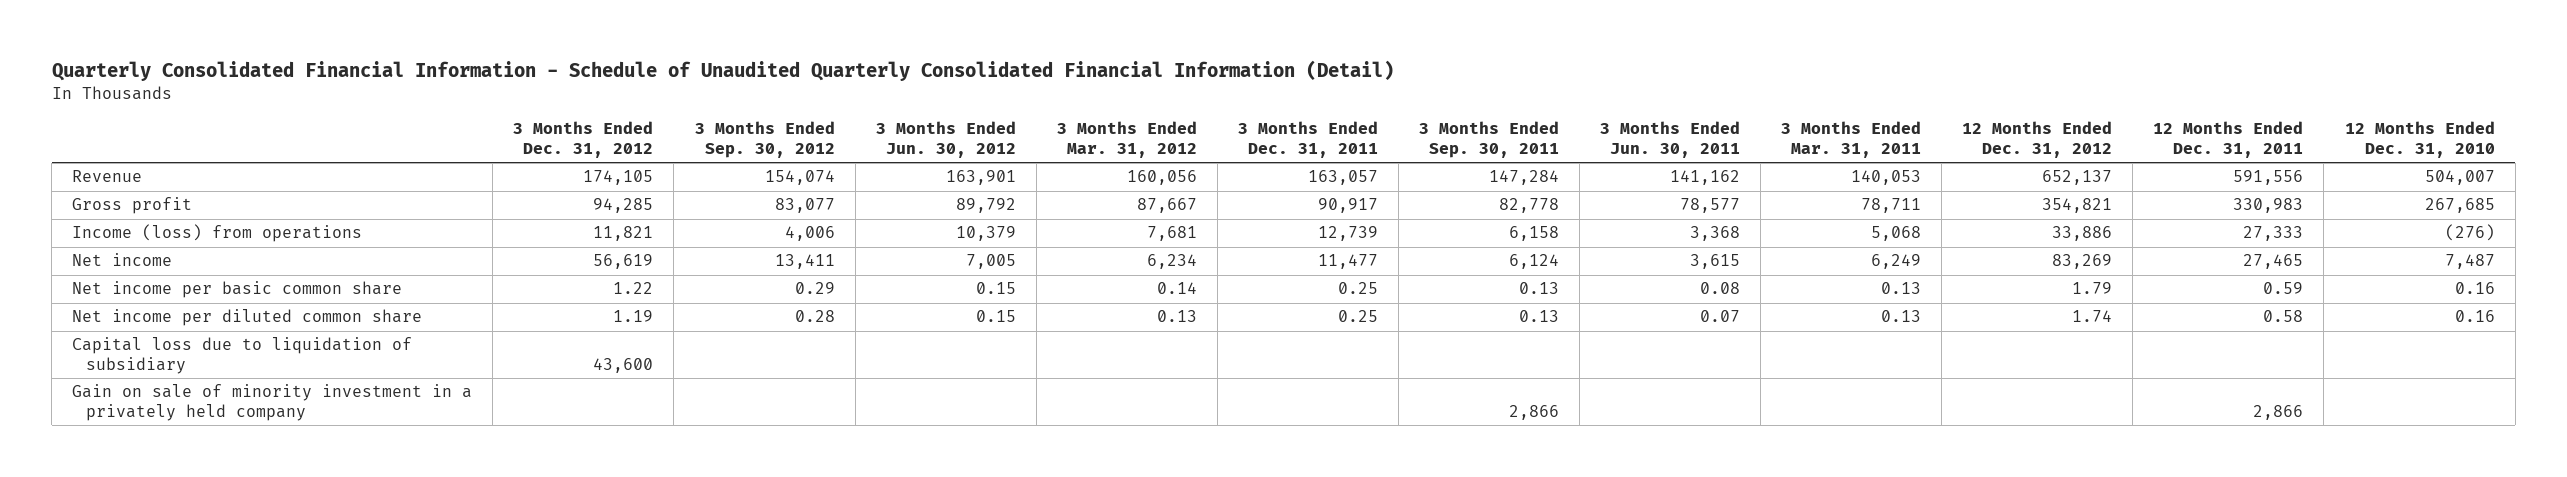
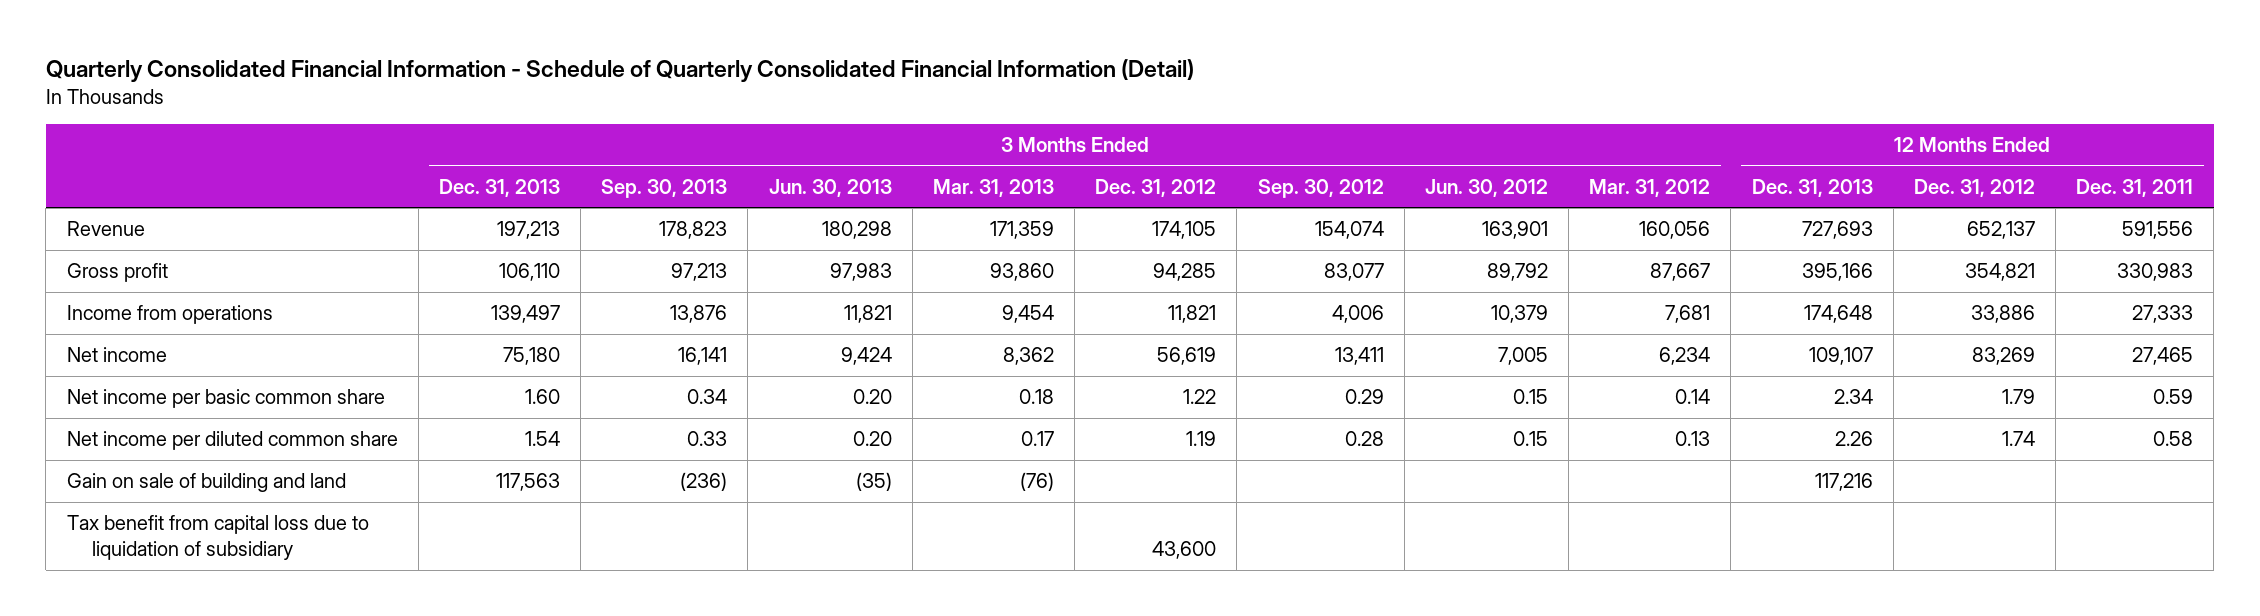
[51,59,1394,81] Quarterly Consolidated Financial Information - Schedule of Unaudited Quarterly Consolidated Financial Information (Detail) -> [45,59,1194,83] Quarterly Consolidated Financial Information - Schedule of Quarterly Consolidated Financial Information (Detail)
[1237,121,1378,158] 3 Months Ended Dec. 31, 2011 -> none
[1418,121,1559,158] 3 Months Ended Sep. 30, 2011 -> none
[1600,121,1741,158] 3 Months Ended Jun. 30, 2011 -> none
[1781,121,1922,158] 3 Months Ended Mar. 31, 2011 -> none
[2344,121,2495,158] 12 Months Ended Dec. 31, 2010 -> none
none -> [438,178,560,197] Dec. 31, 2013
none -> [601,178,728,198] Sep. 30, 2013
none -> [768,178,892,197] Jun. 30, 2013
none -> [932,178,1054,197] Mar. 31, 2013
none -> [1751,178,1873,197] Dec. 31, 2013
[72,224,363,243] Income (loss) from operations -> [66,305,273,325] Income from operations
[72,384,473,421] Gain on sale of minority investment in a privately held company -> none
none -> [66,473,346,493] Gain on sale of building and land
[72,337,413,374] Capital loss due to liquidation of subsidiary -> [66,515,369,561] Tax benefit from capital loss due to liquidation of subsidiary

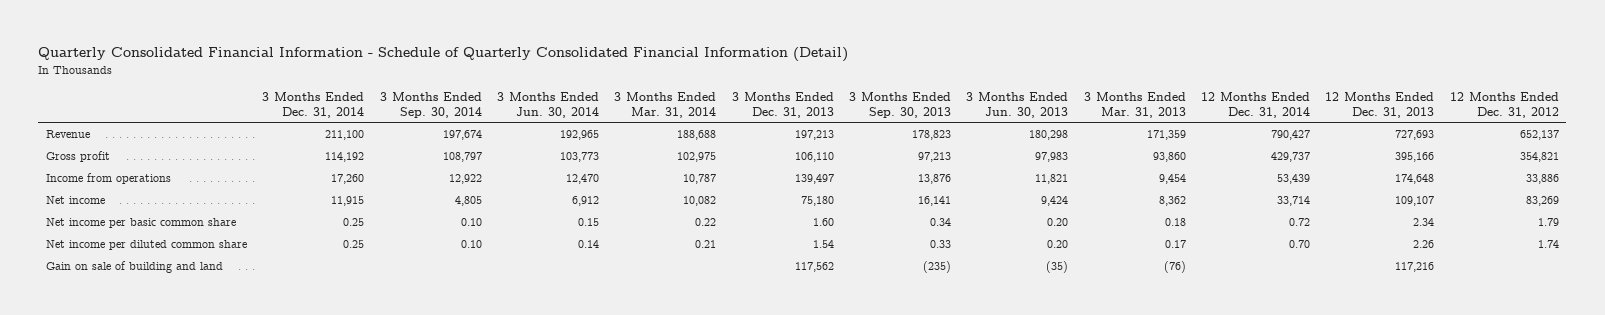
[1095,178,1217,197] Dec. 31, 2012 -> none
[1257,178,1384,198] Sep. 30, 2012 -> none
[1424,178,1548,197] Jun. 30, 2012 -> none
[1589,178,1711,197] Mar. 31, 2012 -> none
[2076,178,2194,197] Dec. 31, 2011 -> none
none -> [262,91,365,118] 3 Months Ended Dec. 31, 2014
none -> [379,91,482,118] 3 Months Ended Sep. 30, 2014
none -> [496,91,599,118] 3 Months Ended Jun. 30, 2014
none -> [614,91,717,118] 3 Months Ended Mar. 31, 2014
none -> [1200,91,1310,118] 12 Months Ended Dec. 31, 2014
[66,515,369,561] Tax benefit from capital loss due to liquidation of subsidiary -> none
[495,473,560,492] 117,563 -> [794,262,834,273] 117,562
[680,472,728,492] (236) -> [922,261,951,274] (235)

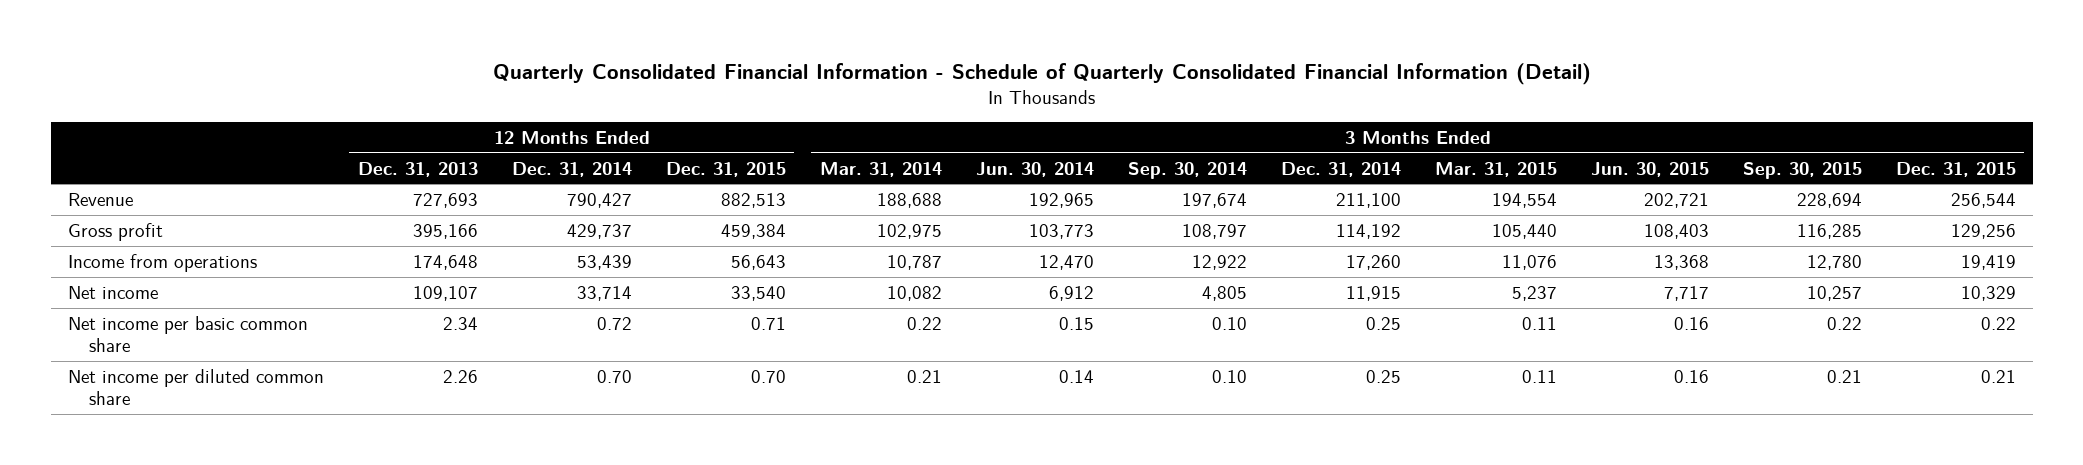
[731,91,834,118] 3 Months Ended Dec. 31, 2013 -> none
[848,91,951,118] 3 Months Ended Sep. 30, 2013 -> none
[966,91,1069,118] 3 Months Ended Jun. 30, 2013 -> none
[1083,91,1186,118] 3 Months Ended Mar. 31, 2013 -> none
[1449,91,1559,118] 12 Months Ended Dec. 31, 2012 -> none
none -> [665,161,786,177] Dec. 31, 2015
none -> [1434,161,1557,177] Mar. 31, 2015
none -> [1590,161,1709,177] Jun. 30, 2015
none -> [1742,161,1862,179] Sep. 30, 2015
none -> [1895,161,2016,177] Dec. 31, 2015
[45,261,223,274] Gain on sale of building and land -> none

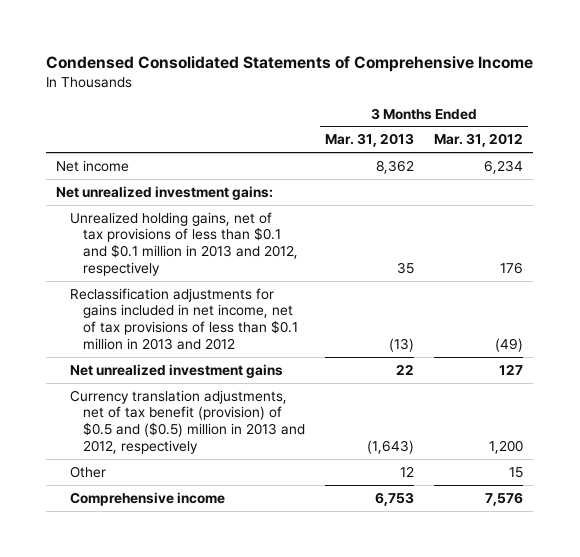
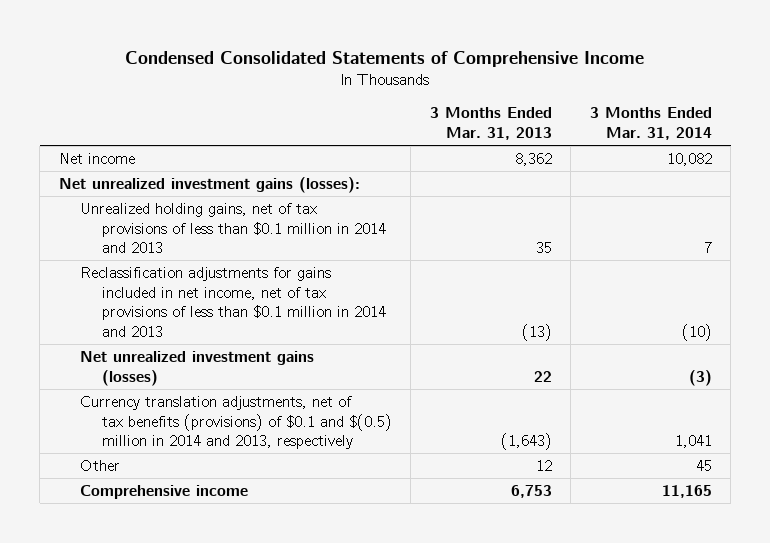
[434,133,524,148] Mar. 31, 2012 -> none
none -> [589,107,712,140] 3 Months Ended Mar. 31, 2014
[56,185,274,200] Net unrealized investment gains: -> [58,176,360,193] Net unrealized investment gains (losses):
[69,211,299,276] Unrealized holding gains, net of tax provisions of less than $0.1 and $0.1 million in 2013 and 2012, respectively -> [80,202,386,254] Unrealized holding gains, net of tax provisions of less than $0.1 million in 2014 and 2013
[69,287,299,350] Reclassification adjustments for gains included in net income, net of tax provisions of less than $0.1 million in 2013 and 2012 -> [80,266,386,337] Reclassification adjustments for gains included in net income, net of tax provisions of less than $0.1 million in 2014 and 2013
[69,363,283,378] Net unrealized investment gains -> [80,350,315,386] Net unrealized investment gains (losses)
[69,389,306,454] Currency translation adjustments, net of tax benefit (provision) of $0.5 and ($0.5) million in 2013 and 2012, respectively -> [80,395,392,450] Currency translation adjustments, net of tax benefits (provisions) of $0.1 and $(0.5) million in 2014 and 2013, respectively

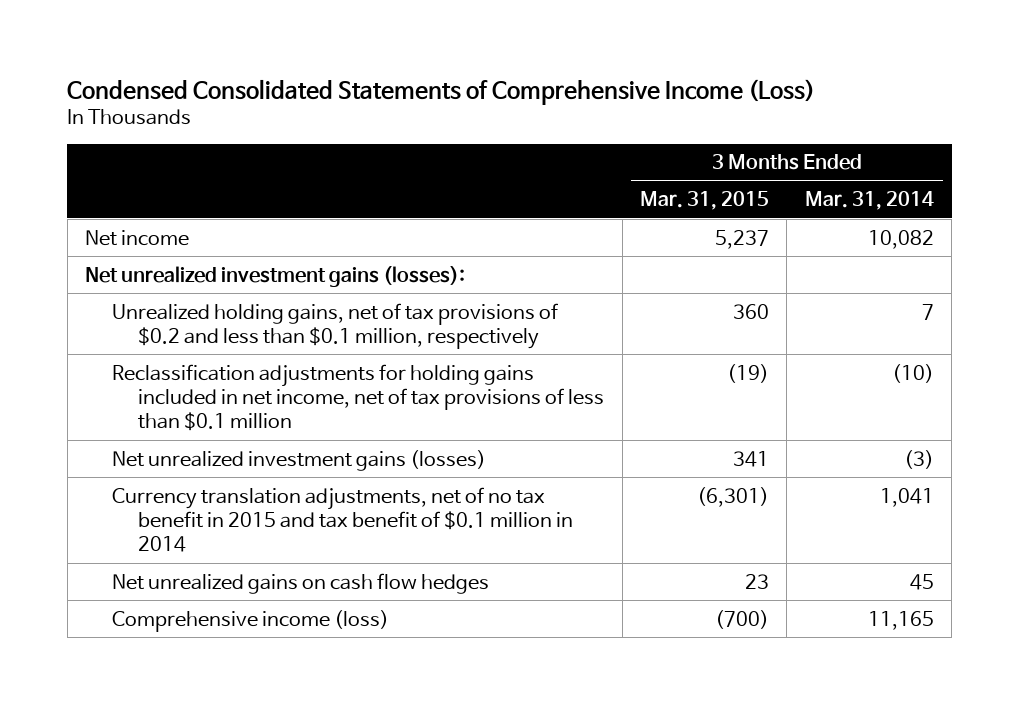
[125,50,645,67] Condensed Consolidated Statements of Comprehensive Income -> [67,78,816,105] Condensed Consolidated Statements of Comprehensive Income (Loss)
[429,107,552,140] 3 Months Ended Mar. 31, 2013 -> none
none -> [640,191,770,211] Mar. 31, 2015
[80,202,386,254] Unrealized holding gains, net of tax provisions of less than $0.1 million in 2014 and 2013 -> [111,302,558,349] Unrealized holding gains, net of tax provisions of $0.2 and less than $0.1 million, respectively
[80,266,386,337] Reclassification adjustments for gains included in net income, net of tax provisions of less than $0.1 million in 2014 and 2013 -> [111,363,605,432] Reclassification adjustments for holding gains included in net income, net of tax provisions of less than $0.1 million
[80,459,121,471] Other -> none
[80,395,392,450] Currency translation adjustments, net of tax benefits (provisions) of $0.1 and $(0.5) million in 2014 and 2013, respectively -> [111,486,574,553] Currency translation adjustments, net of no tax benefit in 2015 and tax benefit of $0.1 million in 2014
none -> [111,572,489,594] Net unrealized gains on cash flow hedges
[80,484,249,499] Comprehensive income -> [111,609,389,632] Comprehensive income (loss)

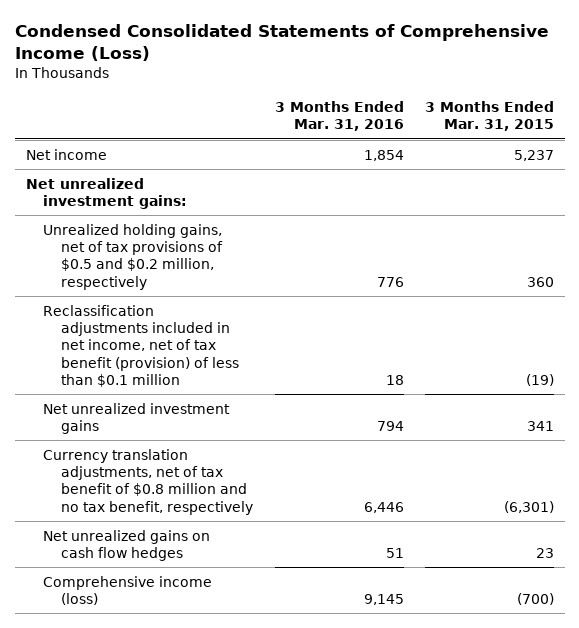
[804,191,934,211] Mar. 31, 2014 -> none
none -> [274,100,404,132] 3 Months Ended Mar. 31, 2016
[85,265,466,287] Net unrealized investment gains (losses): -> [25,177,188,209] Net unrealized investment gains:
[111,302,558,349] Unrealized holding gains, net of tax provisions of $0.2 and less than $0.1 million, respectively -> [43,223,224,290] Unrealized holding gains, net of tax provisions of $0.5 and $0.2 million, respectively
[111,363,605,432] Reclassification adjustments for holding gains included in net income, net of tax provisions of less than $0.1 million -> [43,304,240,388] Reclassification adjustments included in net income, net of tax benefit (provision) of less than $0.1 million
[111,449,486,471] Net unrealized investment gains (losses) -> [43,402,231,434] Net unrealized investment gains
[111,486,574,553] Currency translation adjustments, net of no tax benefit in 2015 and tax benefit of $0.1 million in 2014 -> [43,448,254,515] Currency translation adjustments, net of tax benefit of $0.8 million and no tax benefit, respectively

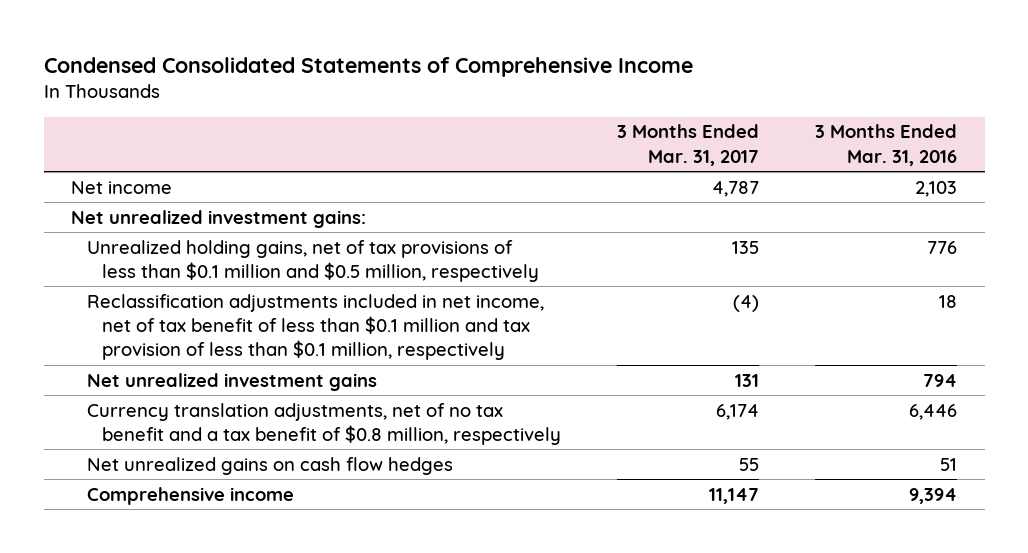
[14,23,549,62] Condensed Consolidated Statements of Comprehensive Income (Loss) -> [43,56,693,77] Condensed Consolidated Statements of Comprehensive Income
[424,100,554,132] 3 Months Ended Mar. 31, 2015 -> none
none -> [616,124,759,166] 3 Months Ended Mar. 31, 2017
[363,149,404,161] 1,854 -> [914,180,957,197] 2,103
[43,223,224,290] Unrealized holding gains, net of tax provisions of $0.5 and $0.2 million, respectively -> [86,239,540,282] Unrealized holding gains, net of tax provisions of less than $0.1 million and $0.5 million, respectively
[43,304,240,388] Reclassification adjustments included in net income, net of tax benefit (provision) of less than $0.1 million -> [86,293,544,361] Reclassification adjustments included in net income, net of tax benefit of less than $0.1 million and tax provision of less than $0.1 million, respectively
[43,448,254,515] Currency translation adjustments, net of tax benefit of $0.8 million and no tax benefit, respectively -> [86,402,562,445] Currency translation adjustments, net of no tax benefit and a tax benefit of $0.8 million, respectively
[43,575,213,605] Comprehensive income (loss) -> [86,486,294,505] Comprehensive income
[363,593,404,605] 9,145 -> [908,487,957,504] 9,394

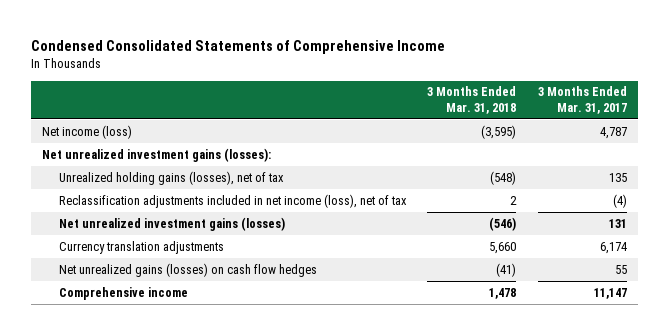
[814,124,957,166] 3 Months Ended Mar. 31, 2016 -> none
none -> [427,86,517,114] 3 Months Ended Mar. 31, 2018
[71,180,173,194] Net income -> [42,124,133,139] Net income (loss)
[71,209,367,228] Net unrealized investment gains: -> [42,147,272,162] Net unrealized investment gains (losses):
[86,239,540,282] Unrealized holding gains, net of tax provisions of less than $0.1 million and $0.5 million, respectively -> [58,170,284,185] Unrealized holding gains (losses), net of tax
[86,293,544,361] Reclassification adjustments included in net income, net of tax benefit of less than $0.1 million and tax provision of less than $0.1 million, respectively -> [58,193,407,208] Reclassification adjustments included in net income (loss), net of tax
[86,372,377,391] Net unrealized investment gains -> [58,216,285,231] Net unrealized investment gains (losses)
[86,402,562,445] Currency translation adjustments, net of no tax benefit and a tax benefit of $0.8 million, respectively -> [58,240,224,254] Currency translation adjustments
[86,456,453,475] Net unrealized gains on cash flow hedges -> [58,262,317,277] Net unrealized gains (losses) on cash flow hedges

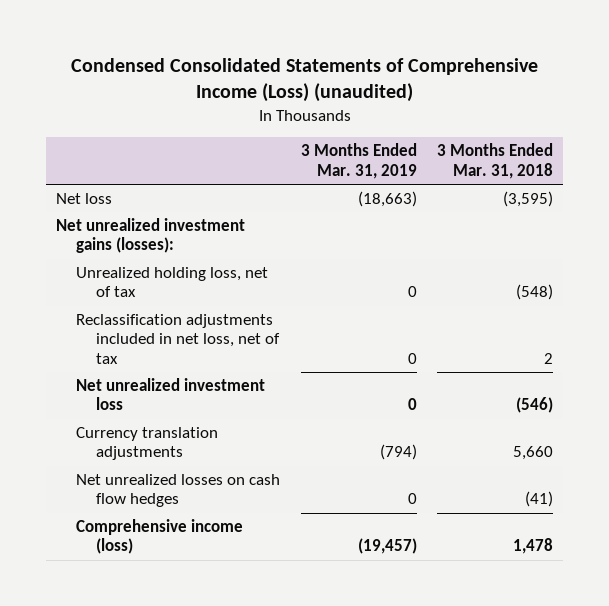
[31,39,446,54] Condensed Consolidated Statements of Comprehensive Income -> [70,57,538,103] Condensed Consolidated Statements of Comprehensive Income (Loss) (unaudited)
[538,86,628,114] 3 Months Ended Mar. 31, 2017 -> none
none -> [300,143,417,179] 3 Months Ended Mar. 31, 2019
[42,124,133,139] Net income (loss) -> [56,192,113,204] Net loss
[58,170,284,185] Unrealized holding gains (losses), net of tax -> [75,266,268,298] Unrealized holding loss, net of tax
[58,193,407,208] Reclassification adjustments included in net income (loss), net of tax -> [75,313,280,365] Reclassification adjustments included in net loss, net of tax
[58,216,285,231] Net unrealized investment gains (losses) -> [75,377,265,411] Net unrealized investment loss
[58,262,317,277] Net unrealized gains (losses) on cash flow hedges -> [75,473,280,508] Net unrealized losses on cash flow hedges
[58,286,188,300] Comprehensive income -> [75,518,243,555] Comprehensive income (loss)

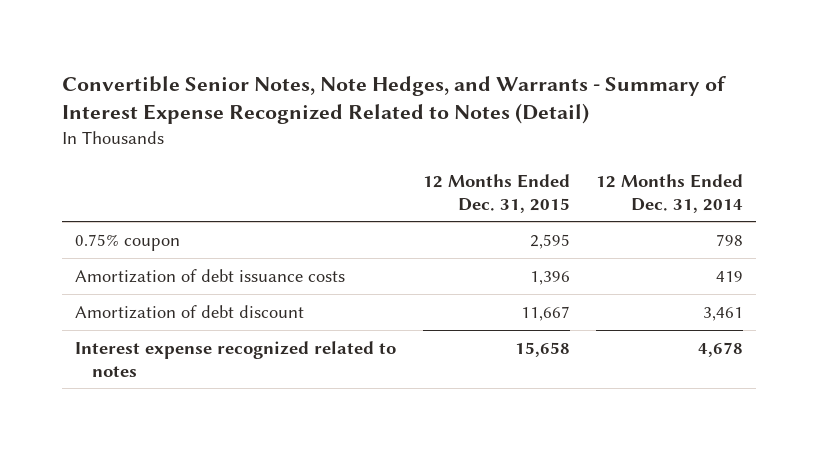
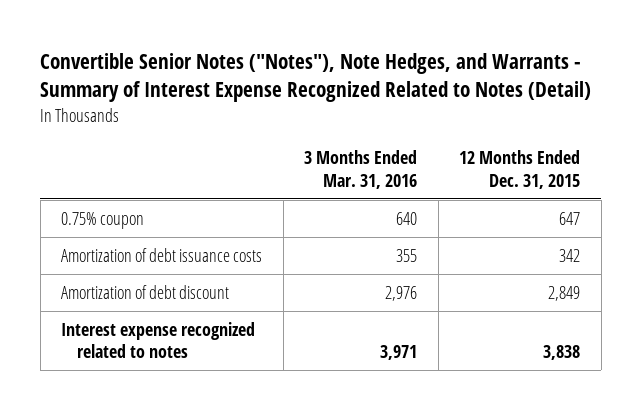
[61,75,726,125] Convertible Senior Notes, Note Hedges, and Warrants - Summary of Interest Expense Recognized Related to Notes (Detail) -> [40,52,592,102] Convertible Senior Notes ("Notes"), Note Hedges, and Warrants - Summary of Interest Expense Recognized Related to Notes (Detail)
[596,173,744,213] 12 Months Ended Dec. 31, 2014 -> none
none -> [304,150,418,189] 3 Months Ended Mar. 31, 2016
[529,233,570,249] 2,595 -> [559,211,581,225] 647
[529,270,570,285] 1,396 -> [559,248,581,262] 342
[520,305,570,321] 11,667 -> [548,285,581,301] 2,849
[514,341,570,357] 15,658 -> [543,344,581,360] 3,838

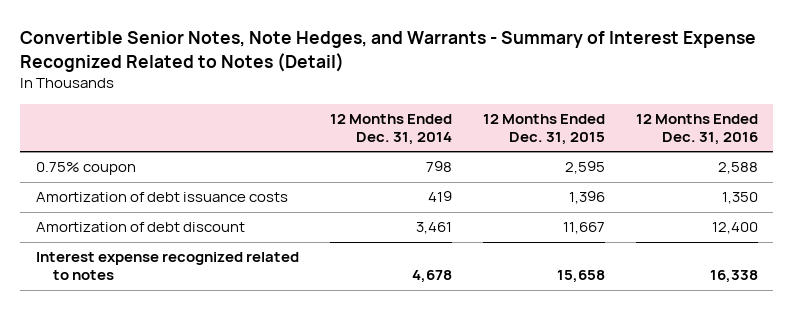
[40,52,592,102] Convertible Senior Notes ("Notes"), Note Hedges, and Warrants - Summary of Interest Expense Recognized Related to Notes (Detail) -> [20,31,757,72] Convertible Senior Notes, Note Hedges, and Warrants - Summary of Interest Expense Recognized Related to Notes (Detail)
[304,150,418,189] 3 Months Ended Mar. 31, 2016 -> none
none -> [329,113,452,145] 12 Months Ended Dec. 31, 2014
none -> [635,113,758,145] 12 Months Ended Dec. 31, 2016
[559,211,581,225] 647 -> [564,161,605,175] 2,595
[559,248,581,262] 342 -> [568,191,605,205] 1,396
[548,285,581,301] 2,849 -> [562,222,605,235] 11,667
[543,344,581,360] 3,838 -> [556,270,605,284] 15,658

